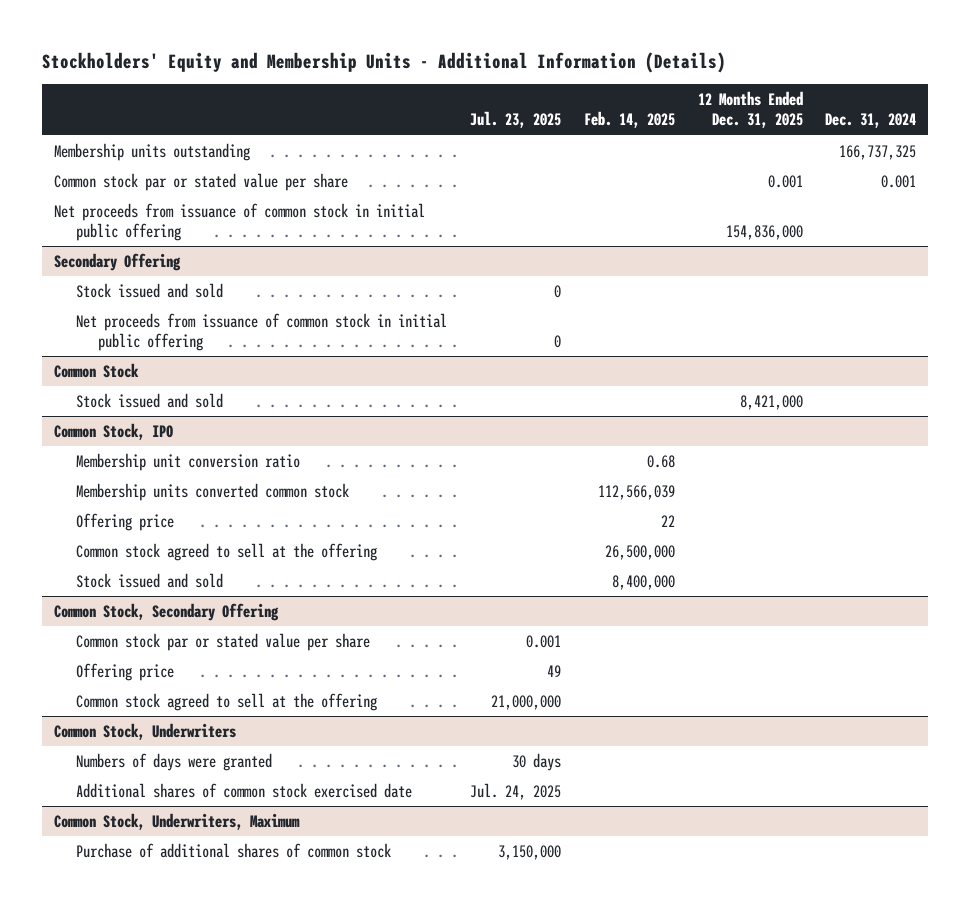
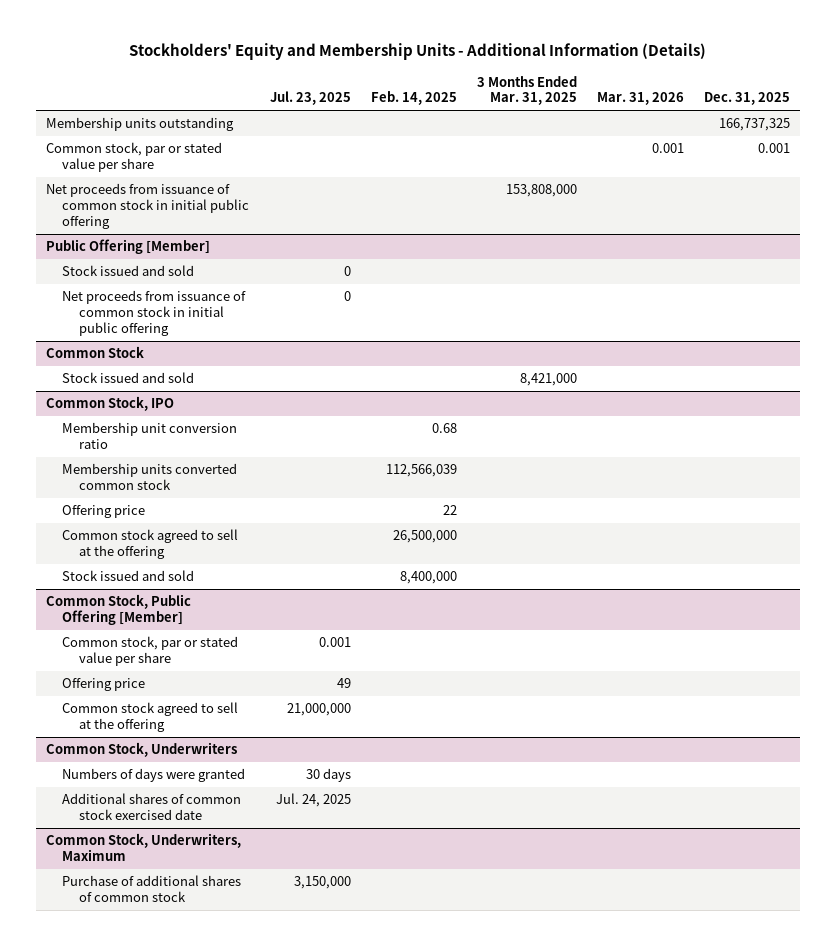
[697,90,803,129] 12 Months Ended Dec. 31, 2025 -> none
[825,113,917,129] Dec. 31, 2024 -> none
none -> [476,75,577,106] 3 Months Ended Mar. 31, 2025
none -> [597,92,685,106] Mar. 31, 2026
none -> [704,92,791,106] Dec. 31, 2025
[53,172,348,191] Common stock par or stated value per share -> [45,142,222,173] Common stock, par or stated value per share
[53,252,181,271] Secondary Offering -> none
[75,282,223,298] Stock issued and sold -> none
[75,312,447,352] Net proceeds from issuance of common stock in initial public offering -> none
none -> [45,239,210,255] Public Offering [Member]
none -> [62,265,195,277] Stock issued and sold
none -> [62,290,247,336] Net proceeds from issuance of common stock in initial public offering
[53,602,279,621] Common Stock, Secondary Offering -> [45,594,191,626] Common Stock, Public Offering [Member]
[75,632,370,651] Common stock par or stated value per share -> [62,636,239,667] Common stock, par or stated value per share

